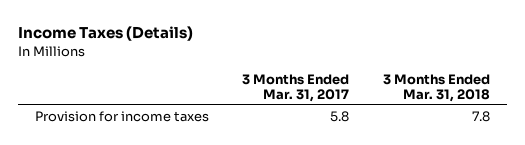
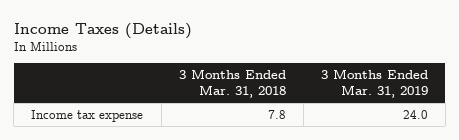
[242,73,350,103] 3 Months Ended Mar. 31, 2017 -> none
none -> [320,69,428,99] 3 Months Ended Mar. 31, 2019
[34,110,209,122] Provision for income taxes -> [31,109,144,122] Income tax expense

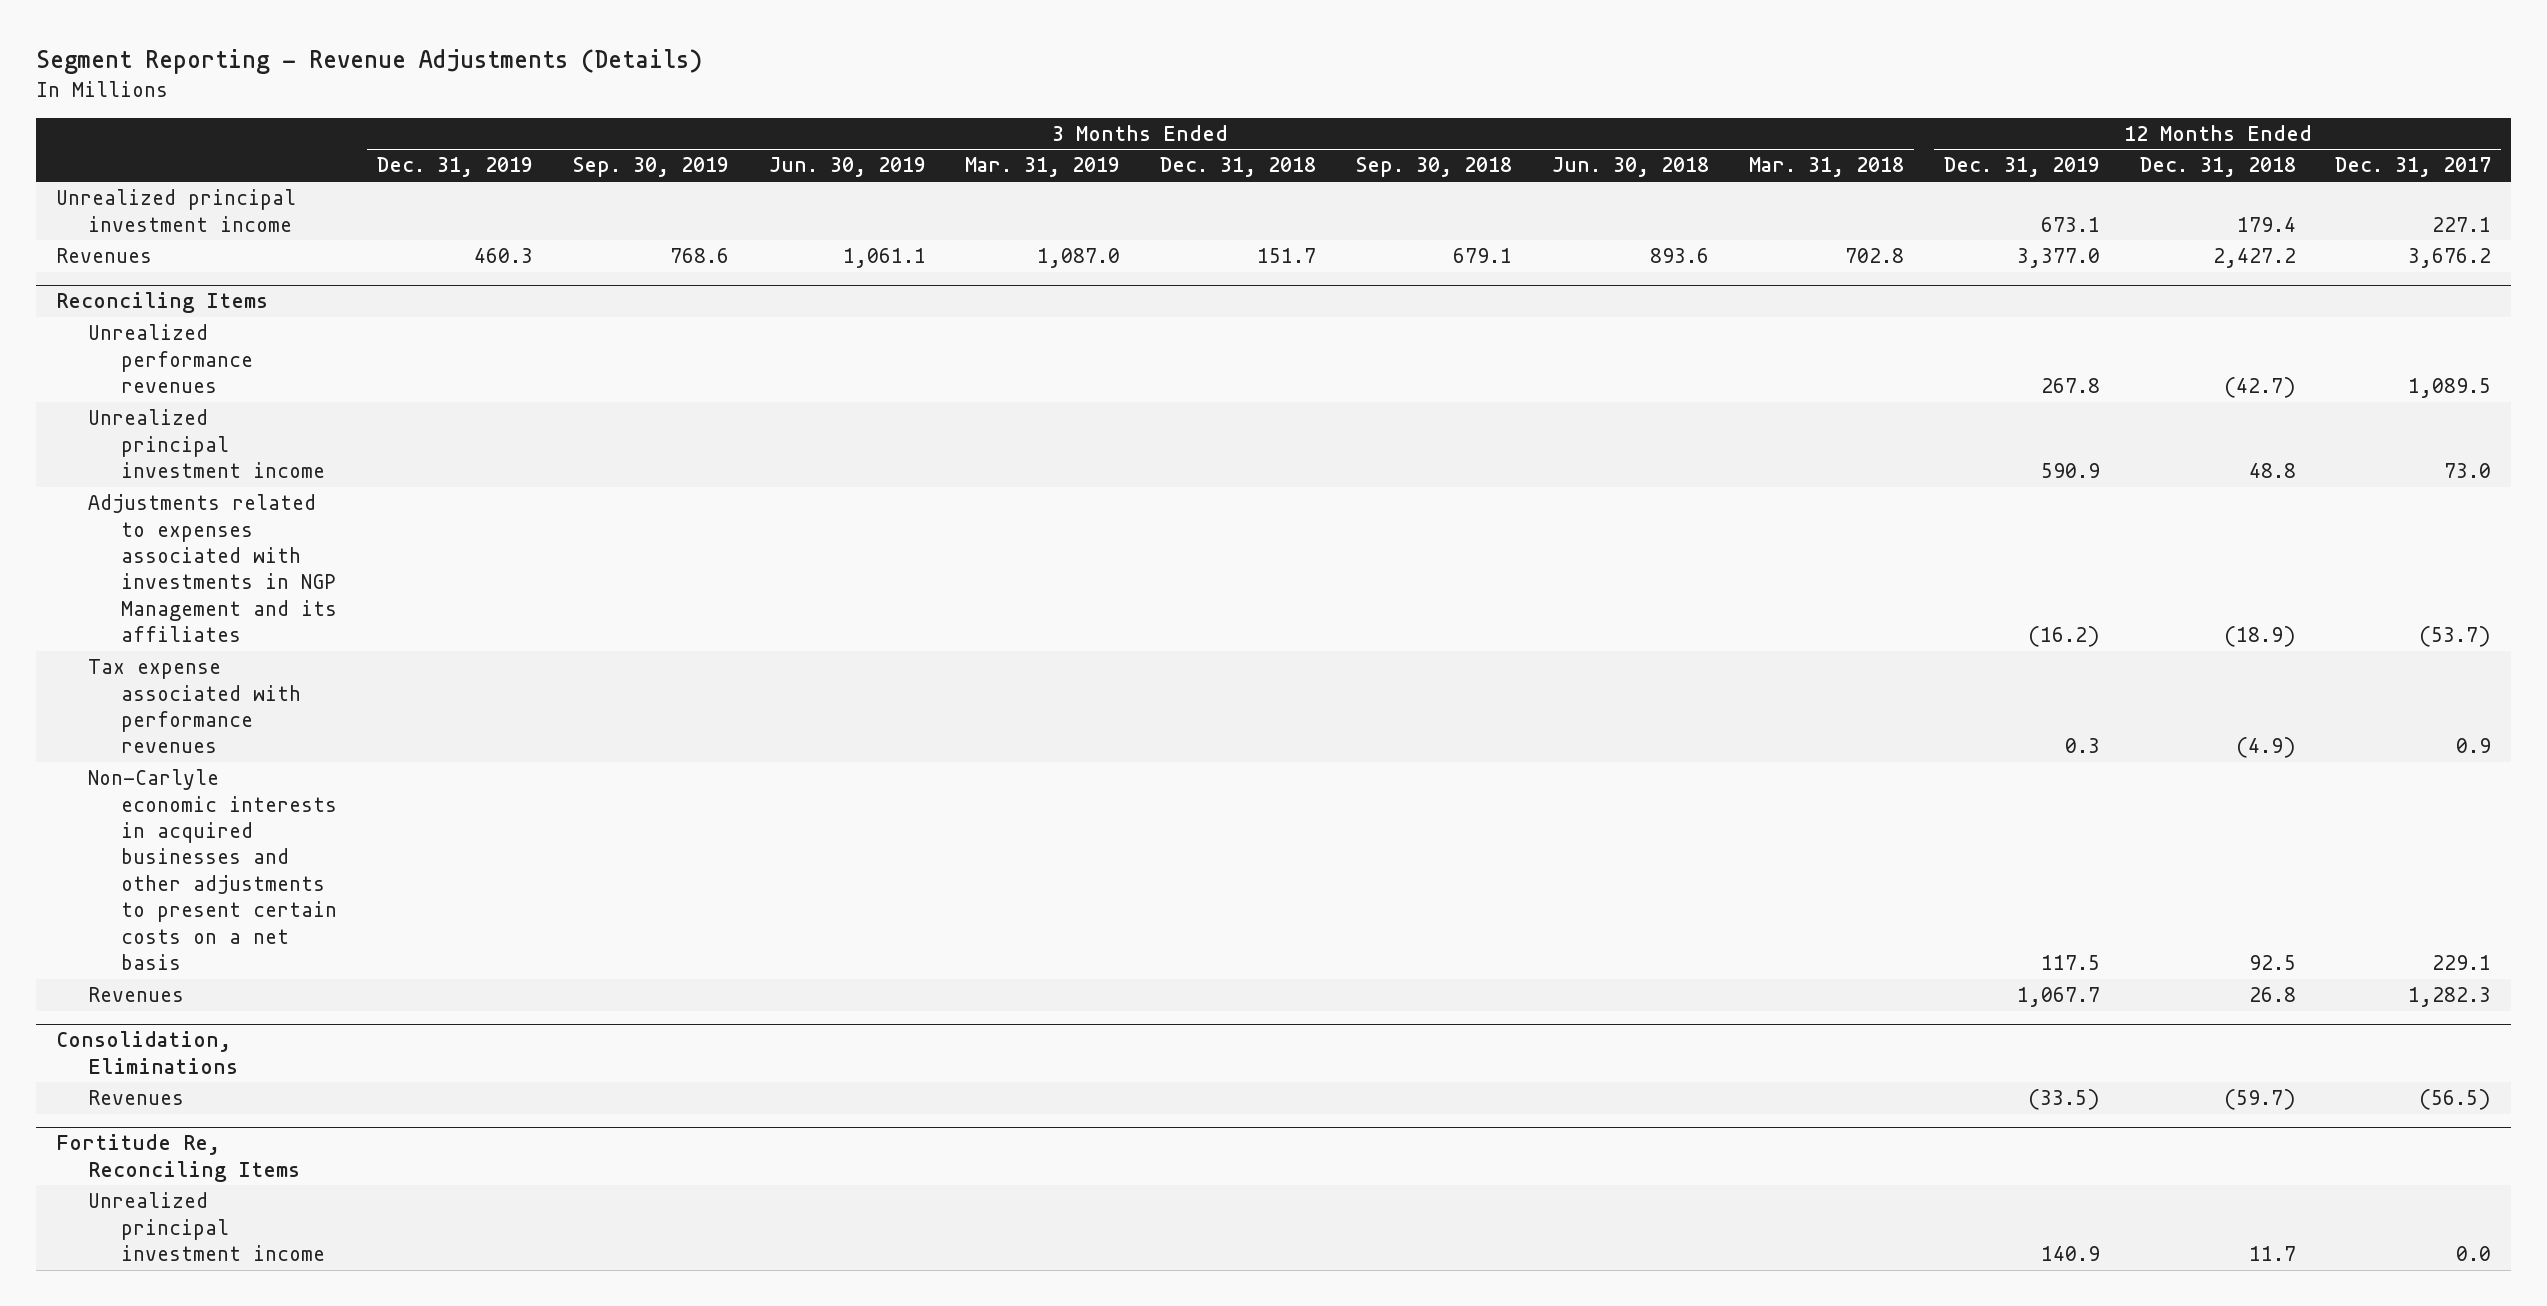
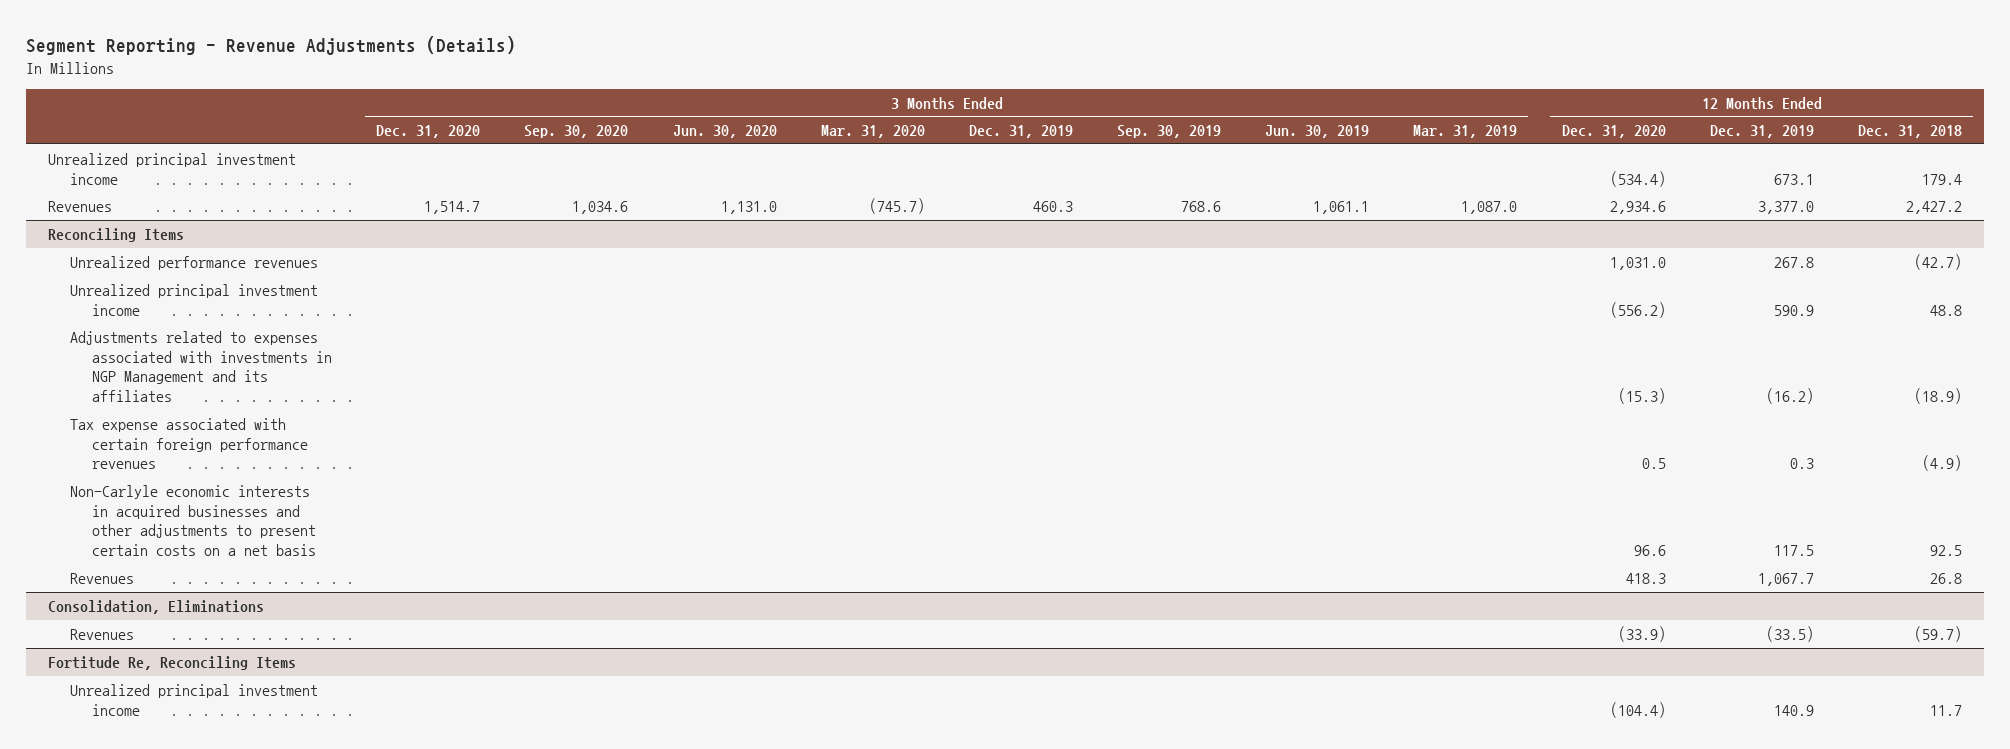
[1160,157,1317,178] Dec. 31, 2018 -> none
[1356,157,1513,178] Sep. 30, 2018 -> none
[1551,157,1709,178] Jun. 30, 2018 -> none
[1748,157,1904,178] Mar. 31, 2018 -> none
[2335,157,2492,178] Dec. 31, 2017 -> none
none -> [376,125,481,139] Dec. 31, 2020
none -> [524,125,629,139] Sep. 30, 2020
none -> [672,125,777,139] Jun. 30, 2020
none -> [820,125,925,139] Mar. 31, 2020
none -> [1561,125,1666,139] Dec. 31, 2020
[88,659,301,754] Tax expense associated with performance revenues -> [70,417,309,470] Tax expense associated with certain foreign performance revenues

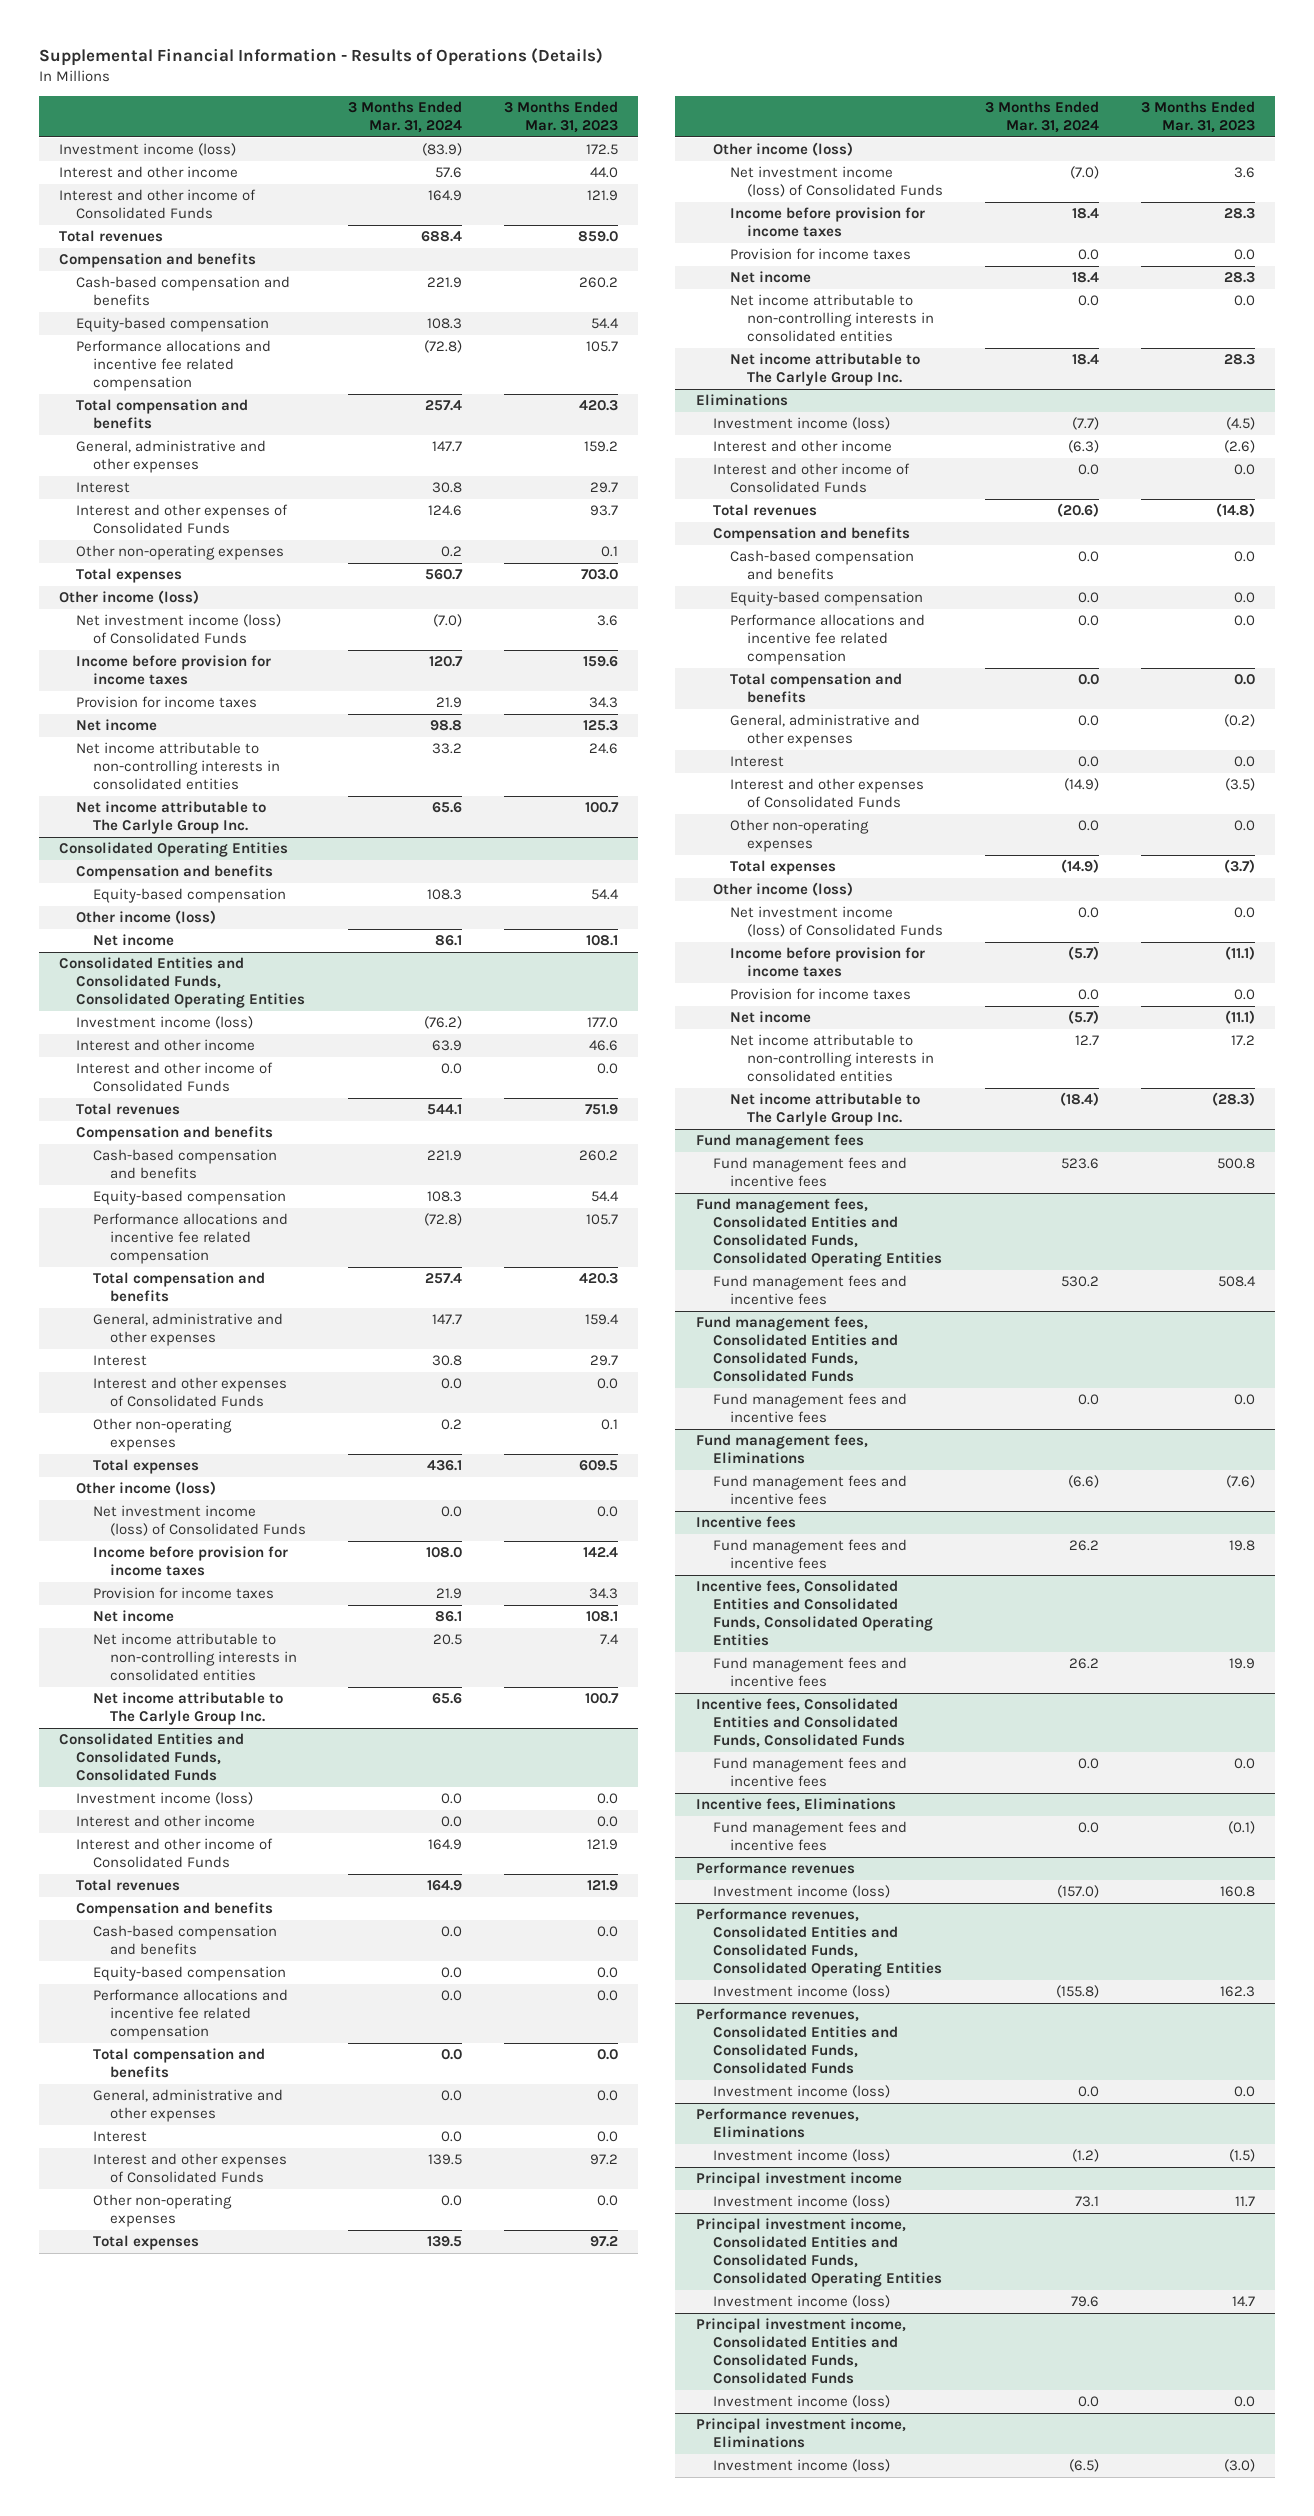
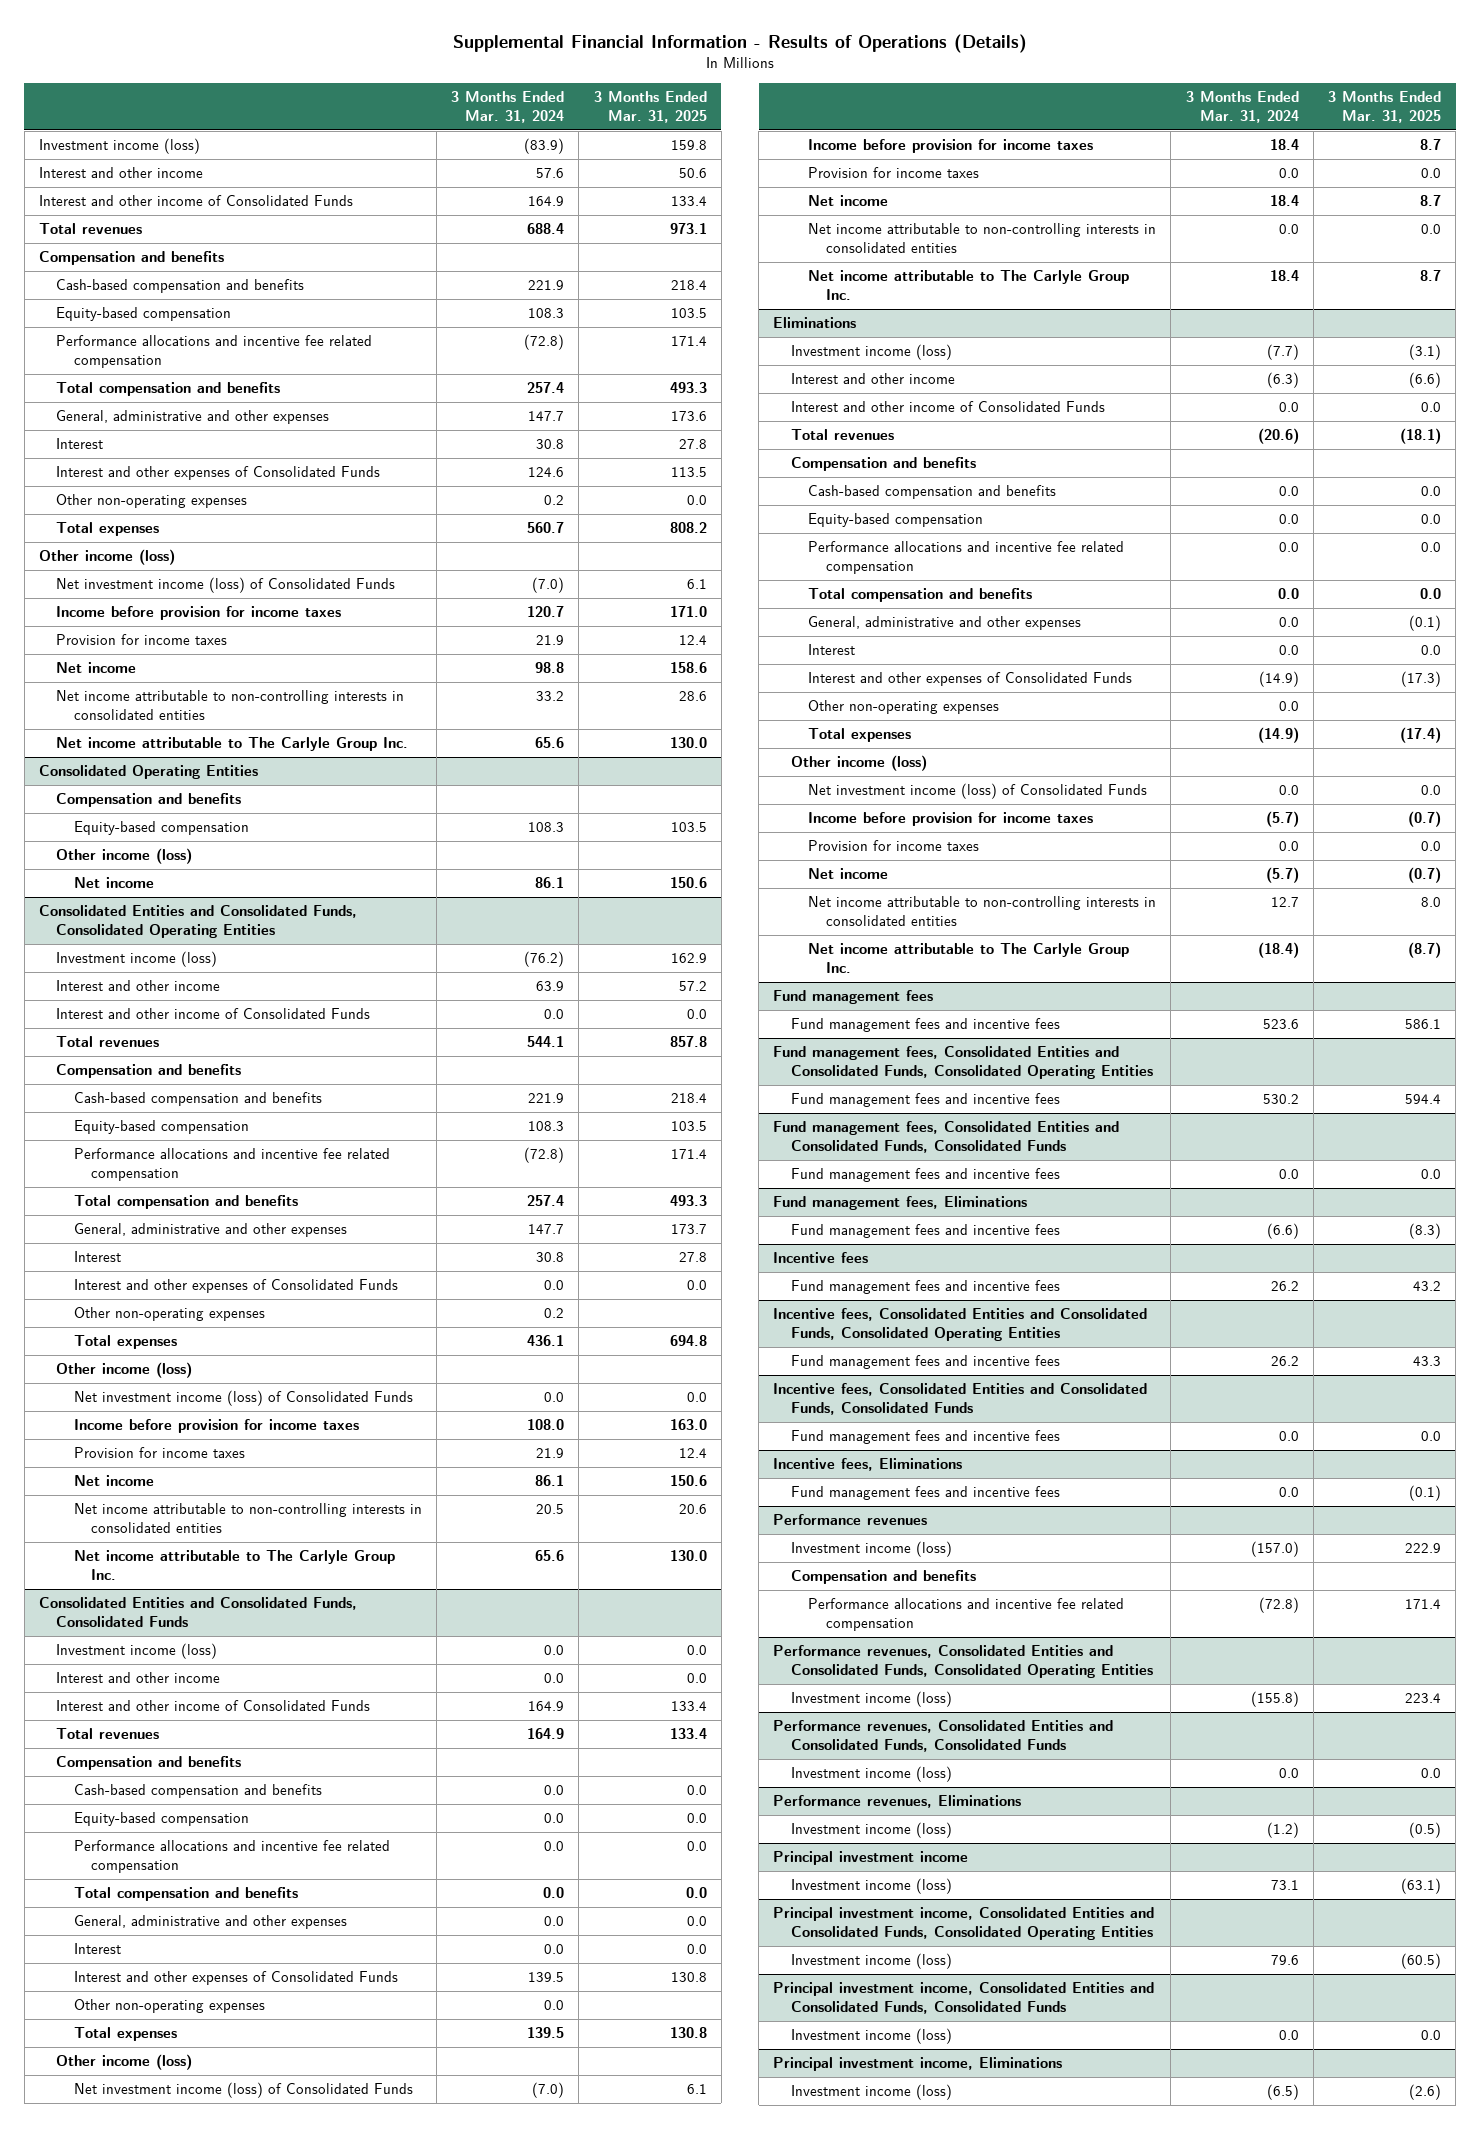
[503,101,618,134] 3 Months Ended Mar. 31, 2023 -> none
none -> [593,90,707,123] 3 Months Ended Mar. 31, 2025
none -> [790,1570,976,1585] Compensation and benefits
none -> [808,1598,1125,1632] Performance allocations and incentive fee related compensation

